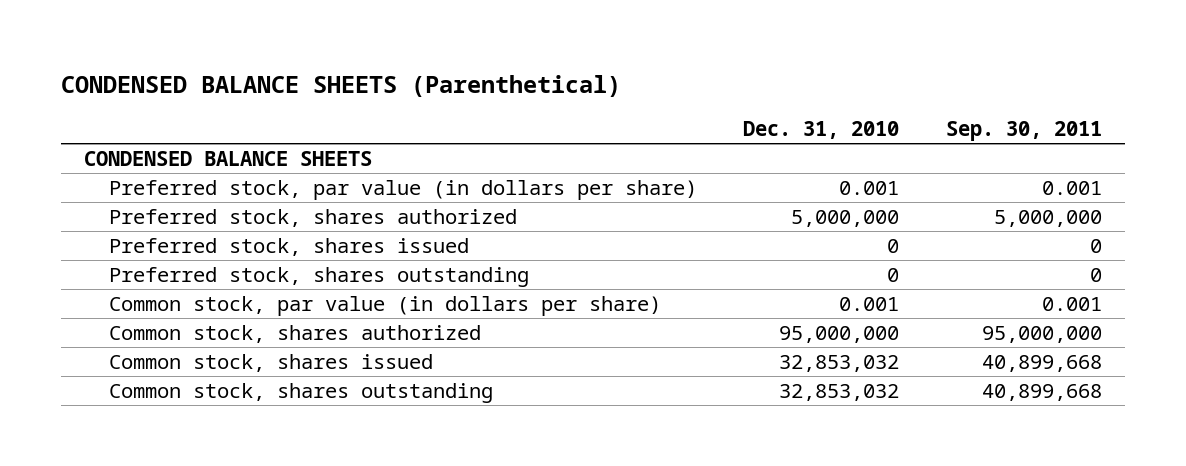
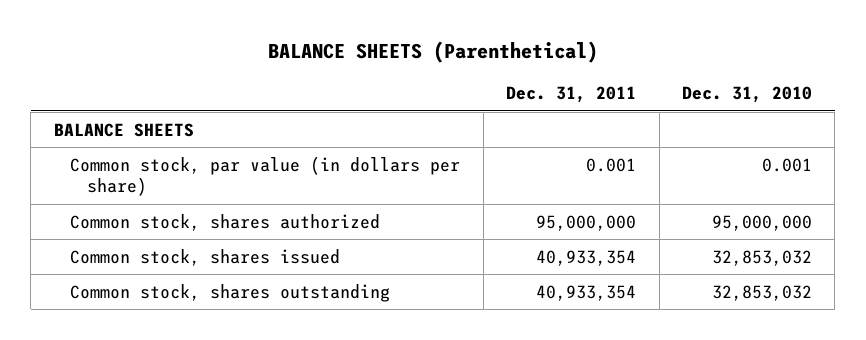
[61,75,622,98] CONDENSED BALANCE SHEETS (Parenthetical) -> [267,40,598,63] BALANCE SHEETS (Parenthetical)
[945,120,1102,141] Sep. 30, 2011 -> none
none -> [506,86,637,104] Dec. 31, 2011
[109,180,698,201] Preferred stock, par value (in dollars per share) -> none
[109,209,518,228] Preferred stock, shares authorized -> none
[109,238,470,257] Preferred stock, shares issued -> none
[109,267,530,288] Preferred stock, shares outstanding -> none
[84,151,373,167] CONDENSED BALANCE SHEETS -> [53,122,194,137] BALANCE SHEETS

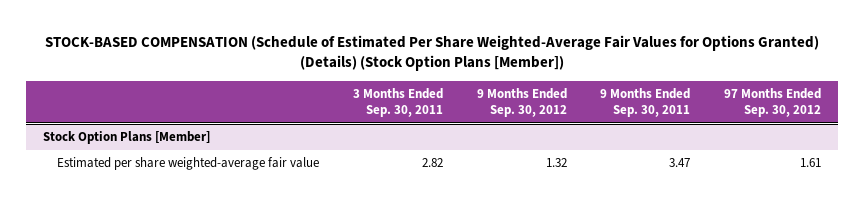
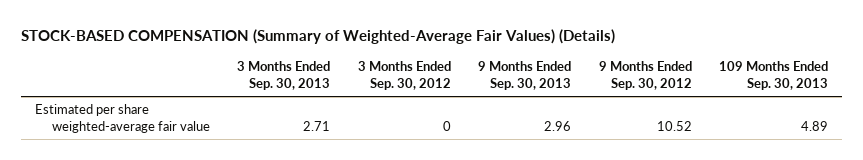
[45,34,820,72] STOCK-BASED COMPENSATION (Schedule of Estimated Per Share Weighted-Average Fair Values for Options Granted) (Details) (Stock Option Plans [Member]) -> [20,29,615,45] STOCK-BASED COMPENSATION (Summary of Weighted-Average Fair Values) (Details)
[352,88,443,118] 3 Months Ended Sep. 30, 2011 -> none
[600,88,691,118] 9 Months Ended Sep. 30, 2011 -> none
[723,88,821,118] 97 Months Ended Sep. 30, 2012 -> none
none -> [237,61,331,90] 3 Months Ended Sep. 30, 2013
none -> [357,61,451,90] 3 Months Ended Sep. 30, 2012
none -> [478,61,572,90] 9 Months Ended Sep. 30, 2013
none -> [719,61,829,90] 109 Months Ended Sep. 30, 2013
[43,131,211,145] Stock Option Plans [Member] -> none
[545,158,567,168] 1.32 -> [656,120,692,131] 10.52

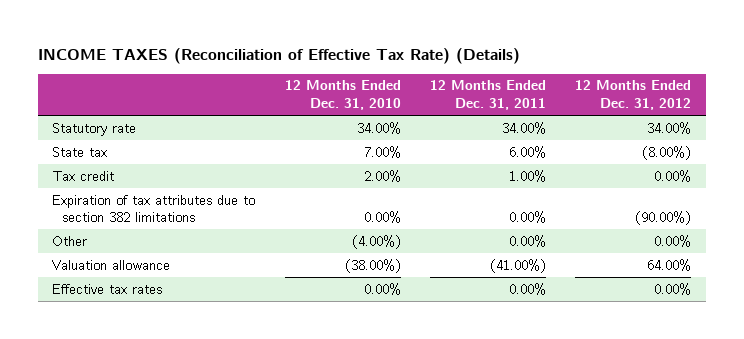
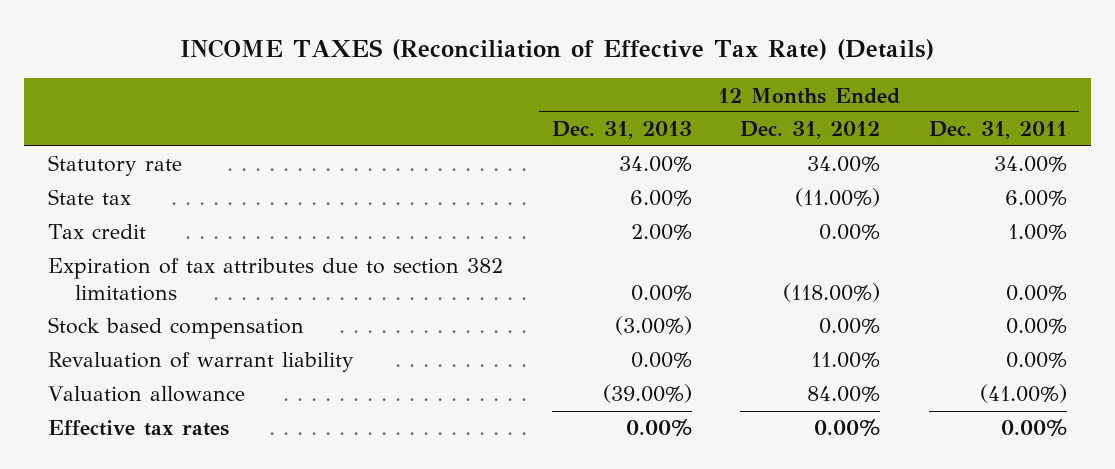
[284,80,401,111] 12 Months Ended Dec. 31, 2010 -> none
none -> [551,121,692,140] Dec. 31, 2013
[642,145,692,160] (8.00%) -> [795,188,881,208] (11.00%)
[635,211,692,226] (90.00%) -> [783,282,881,302] (118.00%)
[52,235,88,246] Other -> [47,317,304,340] Stock based compensation
none -> [47,352,354,373] Revaluation of warrant liability
[647,258,692,271] 64.00% -> [807,386,881,403] 84.00%

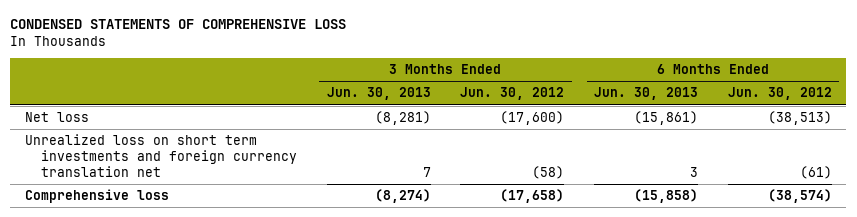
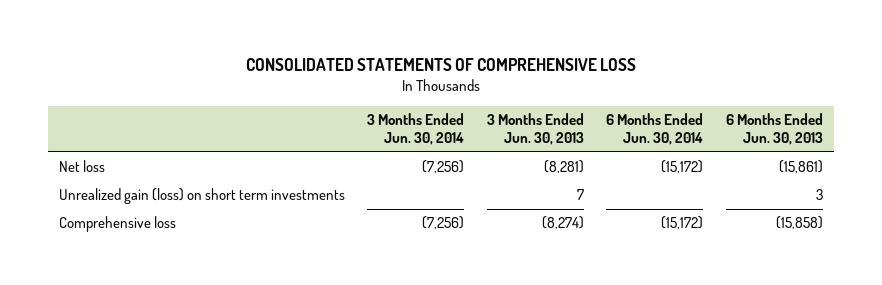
[10,19,347,30] CONDENSED STATEMENTS OF COMPREHENSIVE LOSS -> [245,57,636,71] CONSOLIDATED STATEMENTS OF COMPREHENSIVE LOSS
[460,87,565,101] Jun. 30, 2012 -> none
[727,87,832,101] Jun. 30, 2012 -> none
none -> [367,113,465,146] 3 Months Ended Jun. 30, 2014
none -> [606,113,704,146] 6 Months Ended Jun. 30, 2014
[24,134,297,177] Unrealized loss on short term investments and foreign currency translation net -> [58,188,345,205] Unrealized gain (loss) on short term investments

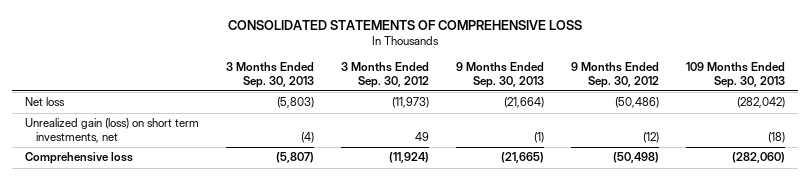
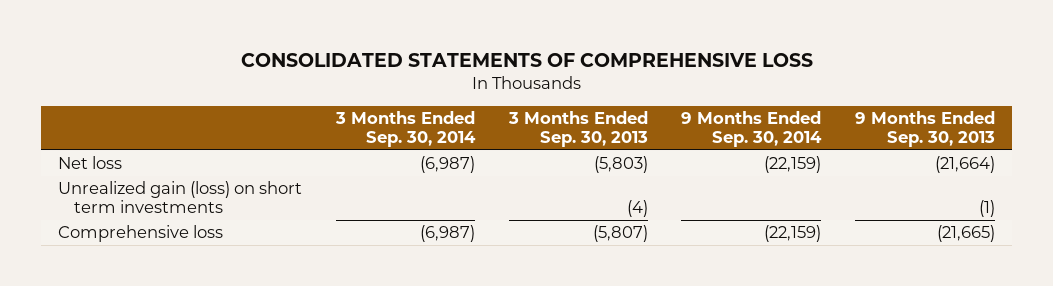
[341,61,430,88] 3 Months Ended Sep. 30, 2012 -> none
[570,61,659,88] 9 Months Ended Sep. 30, 2012 -> none
[685,61,785,88] 109 Months Ended Sep. 30, 2013 -> none
none -> [334,110,476,148] 3 Months Ended Sep. 30, 2014
none -> [681,110,823,148] 9 Months Ended Sep. 30, 2014
[25,118,200,144] Unrealized gain (loss) on short term investments, net -> [57,181,302,214] Unrealized gain (loss) on short term investments

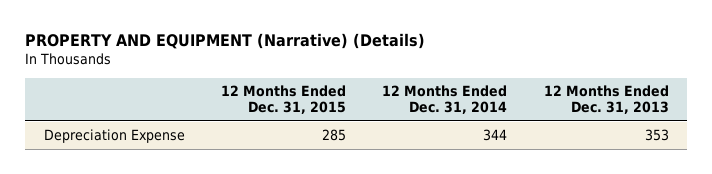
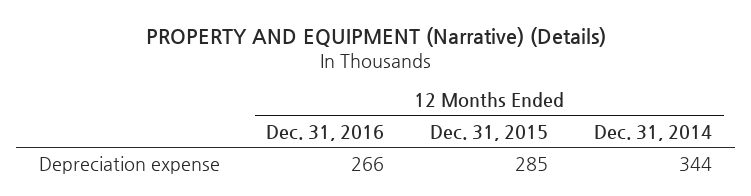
[543,85,669,115] 12 Months Ended Dec. 31, 2013 -> none
none -> [266,124,385,141] Dec. 31, 2016
[43,129,185,144] Depreciation Expense -> [38,155,220,174] Depreciation expense

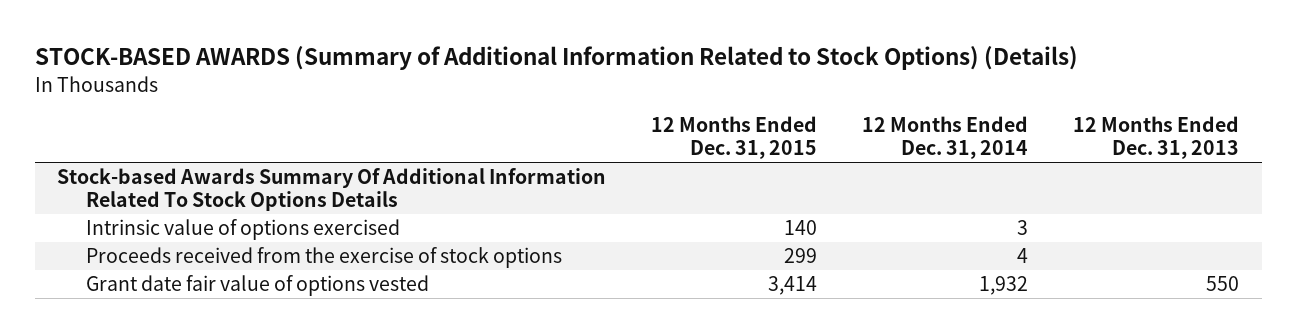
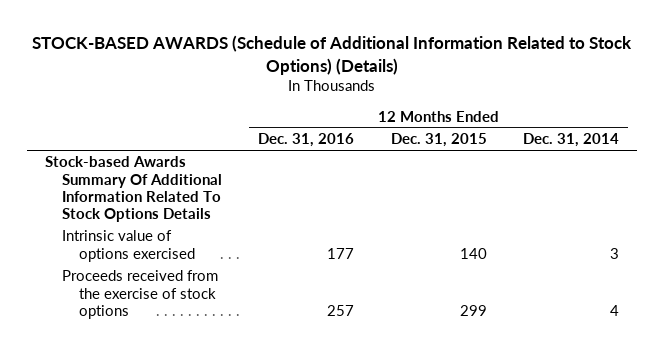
[34,46,1078,71] STOCK-BASED AWARDS (Summary of Additional Information Related to Stock Options) (Details) -> [31,35,632,75] STOCK-BASED AWARDS (Schedule of Additional Information Related to Stock Options) (Details)
[1073,116,1240,160] 12 Months Ended Dec. 31, 2013 -> none
none -> [258,133,355,148] Dec. 31, 2016
[86,275,430,297] Grant date fair value of options vested -> none

